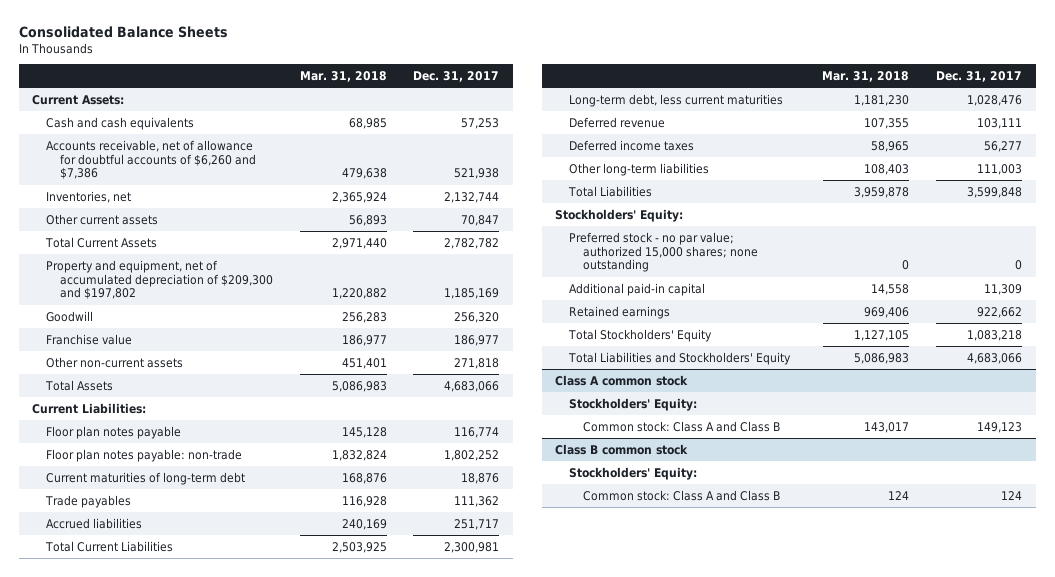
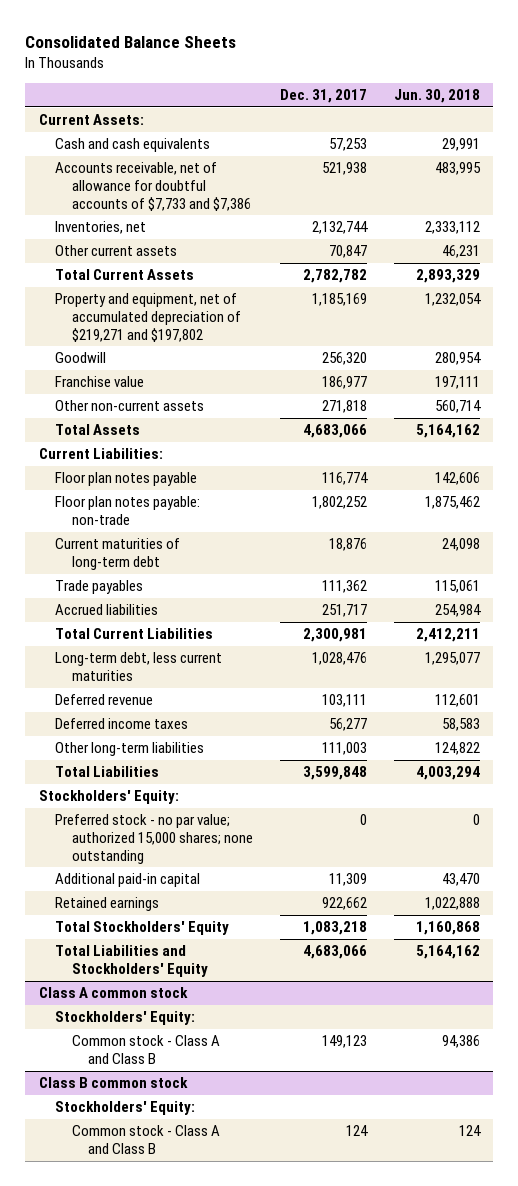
[299,70,387,82] Mar. 31, 2018 -> none
none -> [393,88,480,103] Jun. 30, 2018
[46,139,256,180] Accounts receivable, net of allowance for doubtful accounts of $6,260 and $7,386 -> [55,162,251,211] Accounts receivable, net of allowance for doubtful accounts of $7,733 and $7,386
[46,259,273,300] Property and equipment, net of accumulated depreciation of $209,300 and $197,802 -> [55,293,241,342] Property and equipment, net of accumulated depreciation of $219,271 and $197,802
[582,420,780,432] Common stock: Class A and Class B -> [71,1035,220,1064] Common stock - Class A and Class B
[582,489,780,501] Common stock: Class A and Class B -> [71,1125,220,1154] Common stock - Class A and Class B

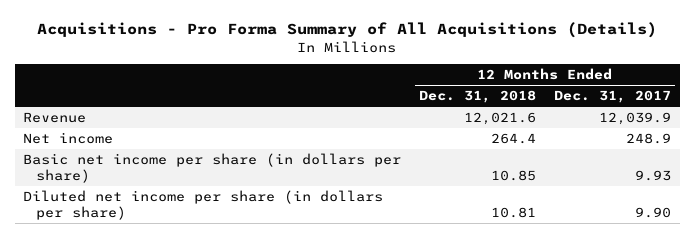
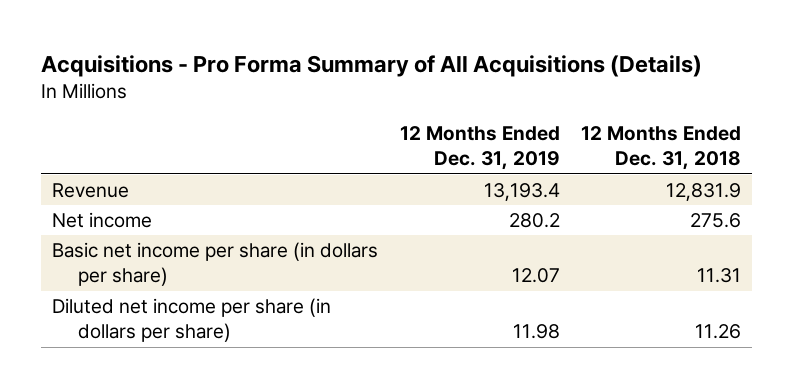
[553,90,671,104] Dec. 31, 2017 -> none
none -> [399,126,560,171] 12 Months Ended Dec. 31, 2019
[464,111,537,125] 12,021.6 -> [666,183,742,202] 12,831.9
[491,132,537,144] 264.4 -> [690,213,742,229] 275.6
[491,169,537,181] 10.85 -> [697,268,742,284] 11.31
[491,206,537,218] 10.81 -> [695,324,742,340] 11.26

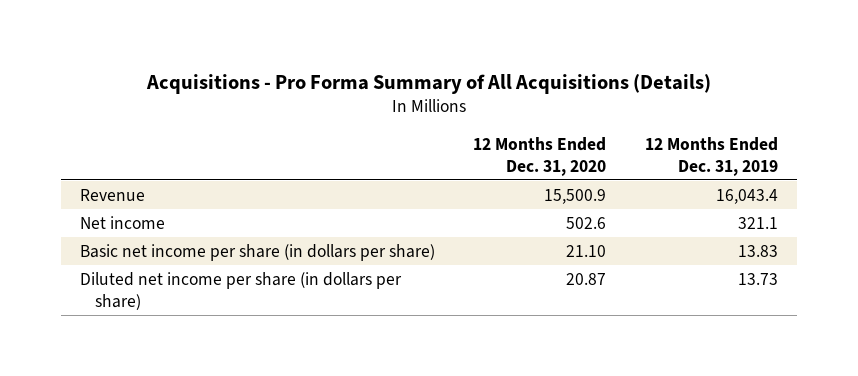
[581,126,742,171] 12 Months Ended Dec. 31, 2018 -> none
none -> [473,136,607,176] 12 Months Ended Dec. 31, 2020
[483,183,560,202] 13,193.4 -> [715,188,778,204] 16,043.4
[508,213,560,229] 280.2 -> [737,216,778,229] 321.1
[511,268,560,284] 12.07 -> [737,244,778,257] 13.83
[512,324,560,340] 11.98 -> [737,272,778,285] 13.73

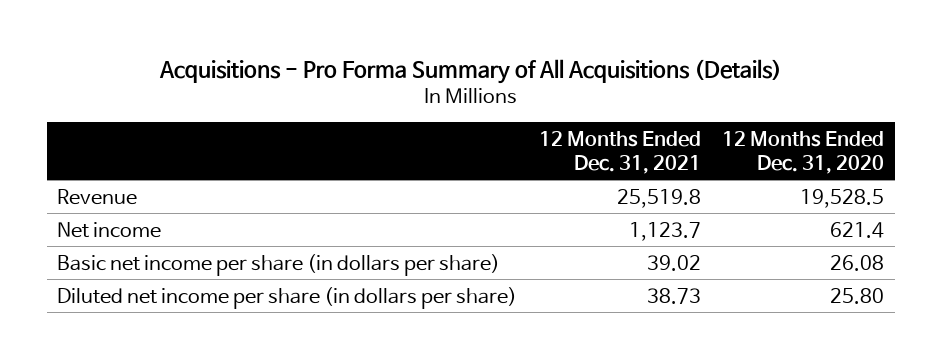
[644,136,778,176] 12 Months Ended Dec. 31, 2019 -> none
none -> [538,130,701,174] 12 Months Ended Dec. 31, 2021
[544,188,607,204] 15,500.9 -> [800,188,885,208] 19,528.5
[566,216,607,229] 502.6 -> [830,221,885,238] 621.4
[566,244,607,257] 21.10 -> [830,254,885,271] 26.08
[566,272,607,285] 20.87 -> [830,287,885,304] 25.80

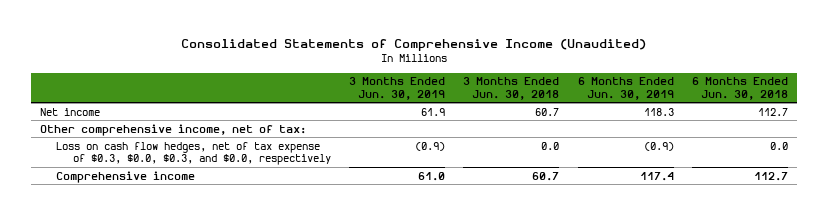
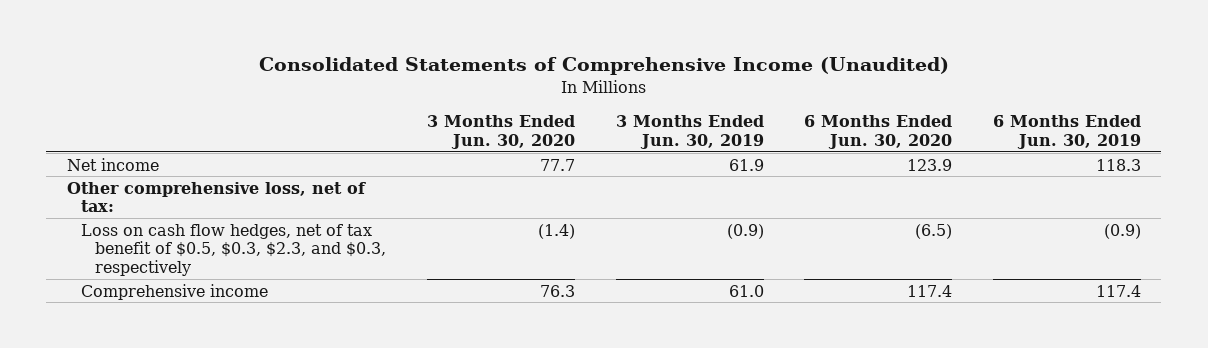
[463,77,560,100] 3 Months Ended Jun. 30, 2018 -> none
[691,77,788,100] 6 Months Ended Jun. 30, 2018 -> none
none -> [427,114,576,149] 3 Months Ended Jun. 30, 2020
none -> [804,114,953,149] 6 Months Ended Jun. 30, 2020
[40,123,307,136] Other comprehensive income, net of tax: -> [66,181,366,213] Other comprehensive loss, net of tax:
[56,141,331,166] Loss on cash flow hedges, net of tax expense of $0.3, $0.0, $0.3, and $0.0, respectively -> [81,223,387,277] Loss on cash flow hedges, net of tax benefit of $0.5, $0.3, $2.3, and $0.3, respectively

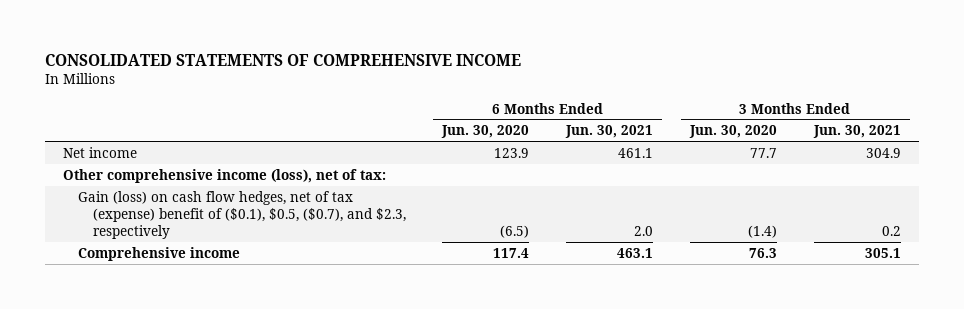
[258,57,949,76] Consolidated Statements of Comprehensive Income (Unaudited) -> [44,54,521,67] CONSOLIDATED STATEMENTS OF COMPREHENSIVE INCOME
[615,114,764,149] 3 Months Ended Jun. 30, 2019 -> none
[993,114,1142,149] 6 Months Ended Jun. 30, 2019 -> none
none -> [565,125,654,139] Jun. 30, 2021
none -> [812,125,901,139] Jun. 30, 2021
[66,181,366,213] Other comprehensive loss, net of tax: -> [63,168,387,183] Other comprehensive income (loss), net of tax:
[81,223,387,277] Loss on cash flow hedges, net of tax benefit of $0.5, $0.3, $2.3, and $0.3, respectively -> [77,190,406,239] Gain (loss) on cash flow hedges, net of tax (expense) benefit of ($0.1), $0.5, ($0.7), and $2.3, respectively

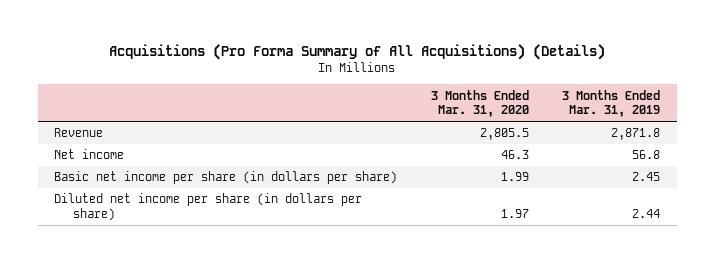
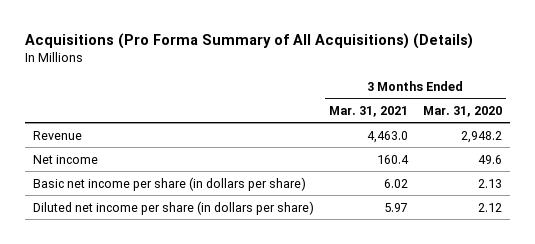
[562,89,661,118] 3 Months Ended Mar. 31, 2019 -> none
none -> [328,105,408,117] Mar. 31, 2021
[479,128,529,141] 2,805.5 -> [460,130,502,143] 2,948.2
[500,150,529,160] 46.3 -> [477,154,502,164] 49.6
[500,172,529,182] 1.99 -> [477,178,502,188] 2.13
[500,209,529,219] 1.97 -> [477,202,502,212] 2.12

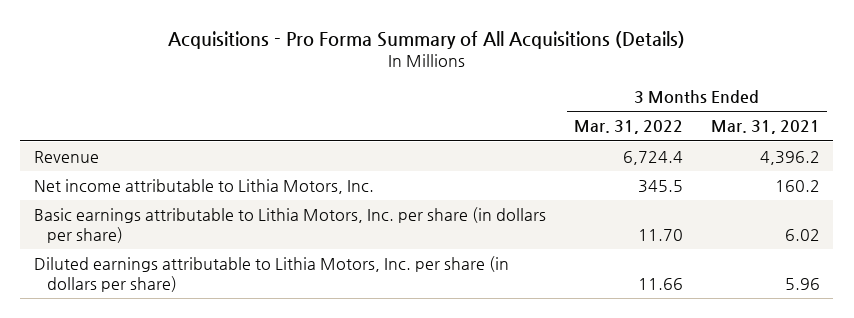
[25,32,474,49] Acquisitions (Pro Forma Summary of All Acquisitions) (Details) -> [167,30,685,49] Acquisitions - Pro Forma Summary of All Acquisitions (Details)
[422,105,502,117] Mar. 31, 2020 -> none
none -> [573,120,683,135] Mar. 31, 2022
[366,130,408,143] 4,463.0 -> [759,151,820,166] 4,396.2
[32,154,98,164] Net income -> [34,179,375,195] Net income attributable to Lithia Motors, Inc.
[376,154,409,164] 160.4 -> [774,180,820,193] 160.2
[32,176,306,191] Basic net income per share (in dollars per share) -> [34,207,547,243] Basic earnings attributable to Lithia Motors, Inc. per share (in dollars per share)
[32,200,314,215] Diluted net income per share (in dollars per share) -> [34,256,510,292] Diluted earnings attributable to Lithia Motors, Inc. per share (in dollars per share)
[383,202,408,212] 5.97 -> [784,277,820,290] 5.96

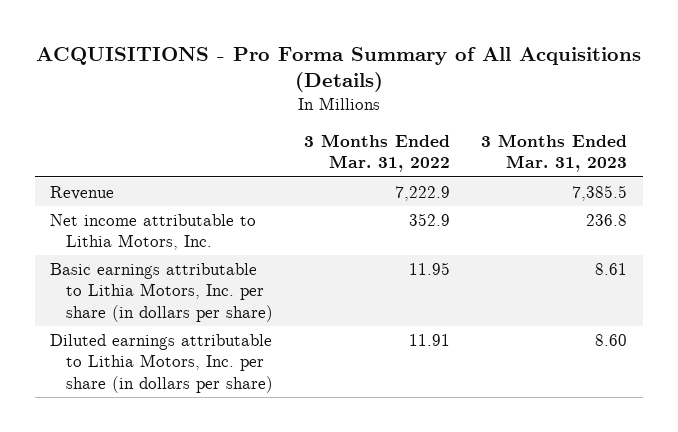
[167,30,685,49] Acquisitions - Pro Forma Summary of All Acquisitions (Details) -> [35,47,641,93] ACQUISITIONS - Pro Forma Summary of All Acquisitions (Details)
[710,120,820,135] Mar. 31, 2021 -> none
none -> [481,134,628,173] 3 Months Ended Mar. 31, 2023
[622,151,683,166] 6,724.4 -> [395,185,451,201] 7,222.9
[637,180,683,194] 345.5 -> [409,212,451,226] 352.9
[637,228,683,241] 11.70 -> [409,261,451,275] 11.95
[637,277,683,290] 11.66 -> [409,333,451,346] 11.91

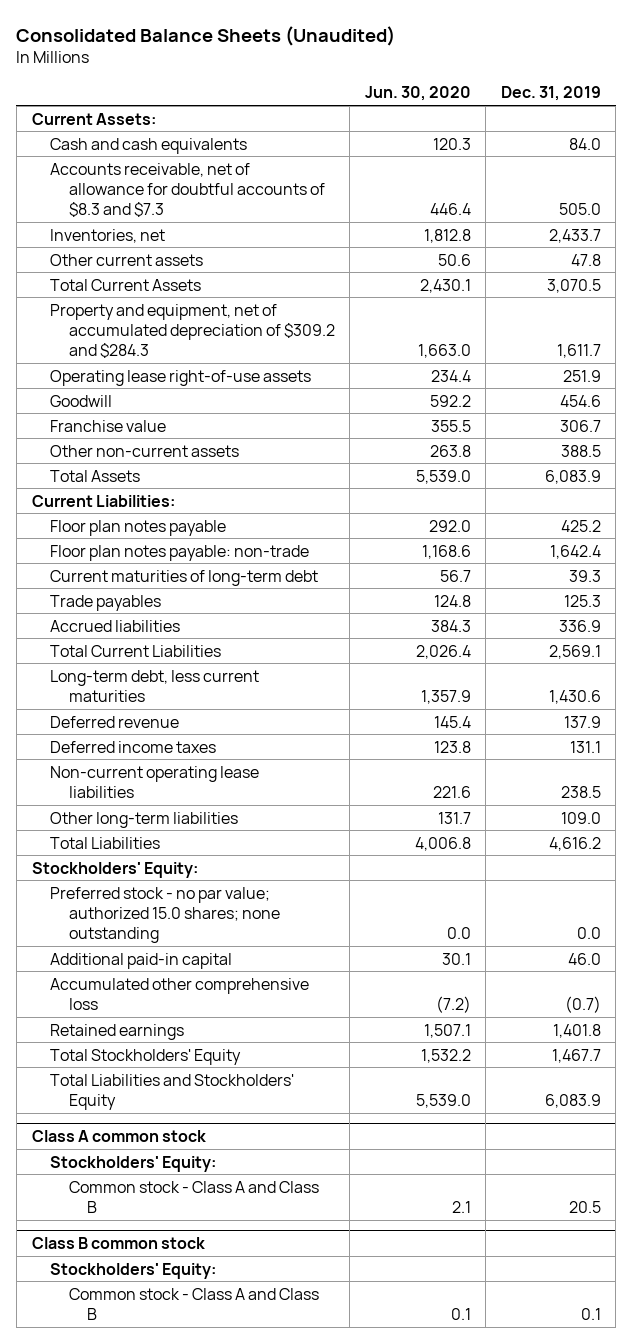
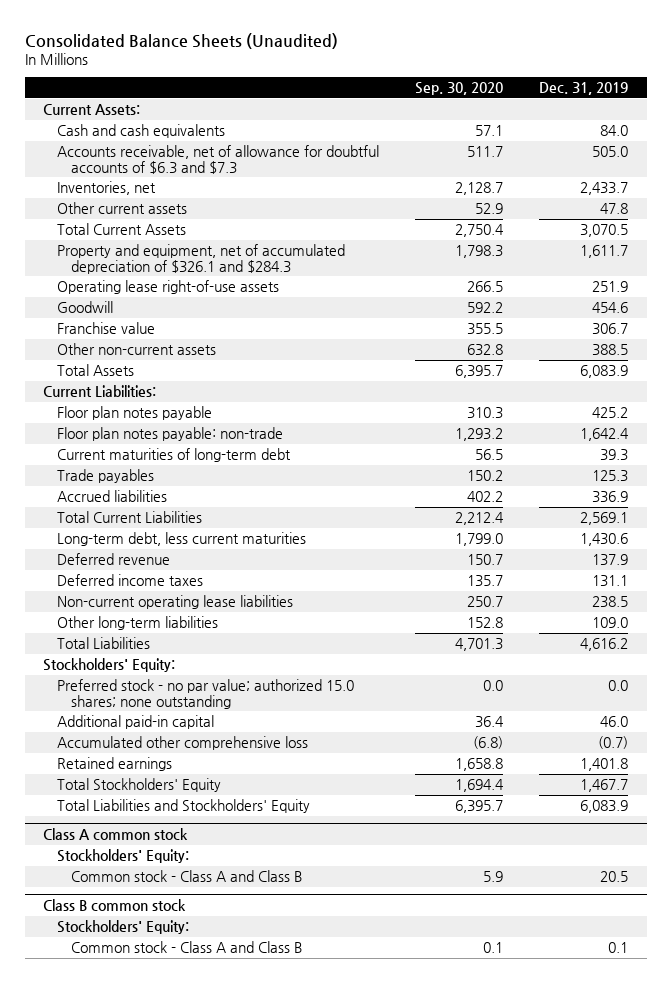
[364,86,471,102] Jun. 30, 2020 -> none
none -> [415,81,504,95] Sep. 30, 2020
[50,162,325,218] Accounts receivable, net of allowance for doubtful accounts of $8.3 and $7.3 -> [57,145,380,174] Accounts receivable, net of allowance for doubtful accounts of $6.3 and $7.3
[50,303,335,359] Property and equipment, net of accumulated depreciation of $309.2 and $284.3 -> [57,244,346,274] Property and equipment, net of accumulated depreciation of $326.1 and $284.3

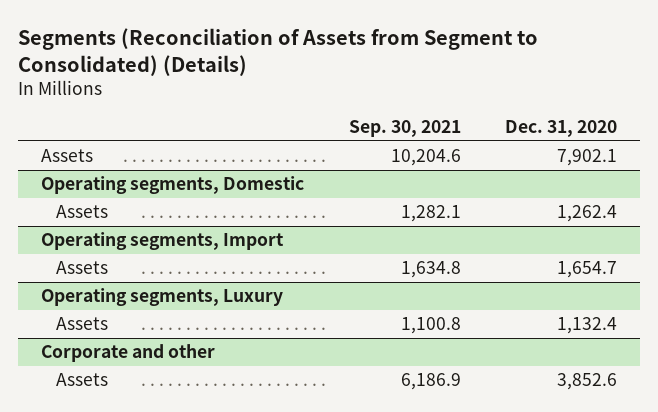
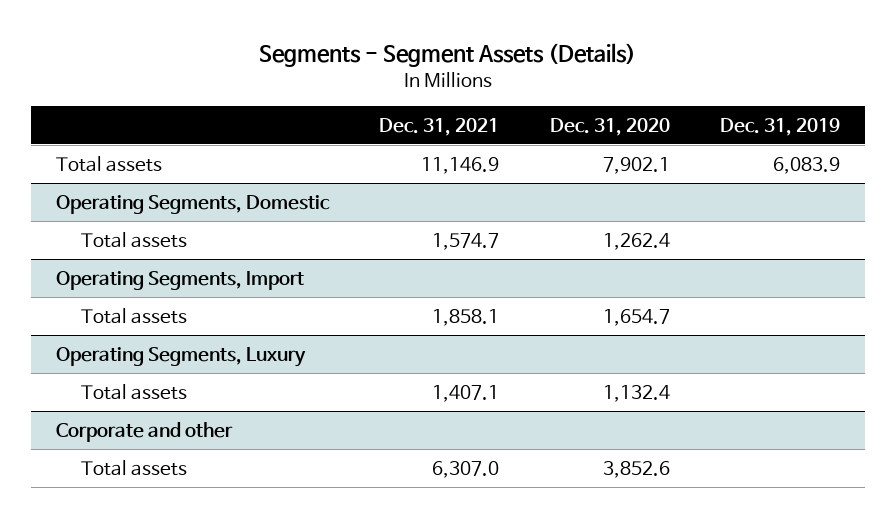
[18,28,539,76] Segments (Reconciliation of Assets from Segment to Consolidated) (Details) -> [259,42,637,67] Segments - Segment Assets (Details)
[348,119,461,137] Sep. 30, 2021 -> none
none -> [379,117,500,136] Dec. 31, 2021
none -> [719,117,840,136] Dec. 31, 2019
[40,149,93,163] Assets -> [56,155,163,172] Total assets
[40,176,304,195] Operating segments, Domestic -> [56,194,331,214] Operating Segments, Domestic
[55,205,108,219] Assets -> [81,231,188,248] Total assets
[40,232,284,251] Operating segments, Import -> [56,270,305,290] Operating Segments, Import
[55,261,108,275] Assets -> [81,307,188,324] Total assets
[40,288,283,307] Operating segments, Luxury -> [56,346,307,367] Operating Segments, Luxury
[55,317,108,331] Assets -> [81,383,188,400] Total assets
[55,373,108,387] Assets -> [81,459,188,476] Total assets

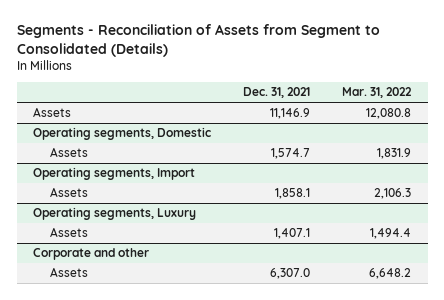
[259,42,637,67] Segments - Segment Assets (Details) -> [16,24,380,57] Segments - Reconciliation of Assets from Segment to Consolidated (Details)
[549,117,670,136] Dec. 31, 2020 -> none
[719,117,840,136] Dec. 31, 2019 -> none
none -> [342,87,413,99] Mar. 31, 2022
[56,155,163,172] Total assets -> [32,107,71,118] Assets
[56,194,331,214] Operating Segments, Domestic -> [32,127,211,141] Operating segments, Domestic
[81,231,188,248] Total assets -> [50,147,89,158] Assets
[56,270,305,290] Operating Segments, Import -> [32,167,195,181] Operating segments, Import
[81,307,188,324] Total assets -> [50,187,89,198] Assets
[56,346,307,367] Operating Segments, Luxury -> [32,207,196,221] Operating segments, Luxury
[81,383,188,400] Total assets -> [50,227,89,238] Assets
[81,459,188,476] Total assets -> [50,267,89,278] Assets

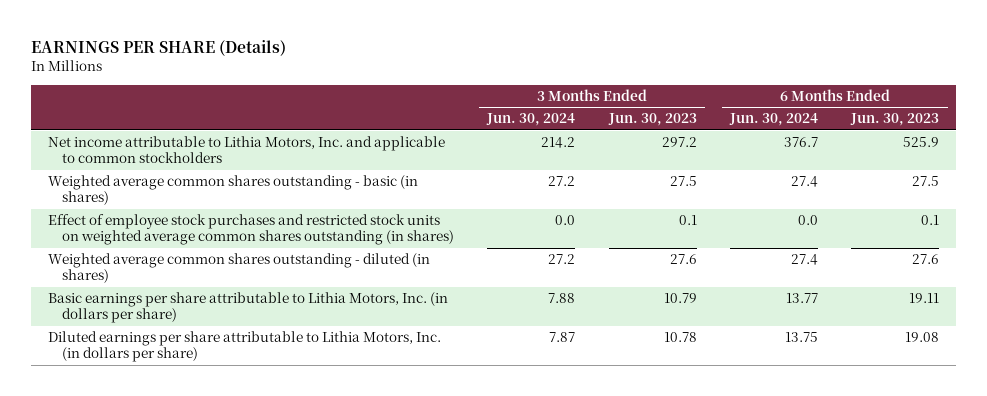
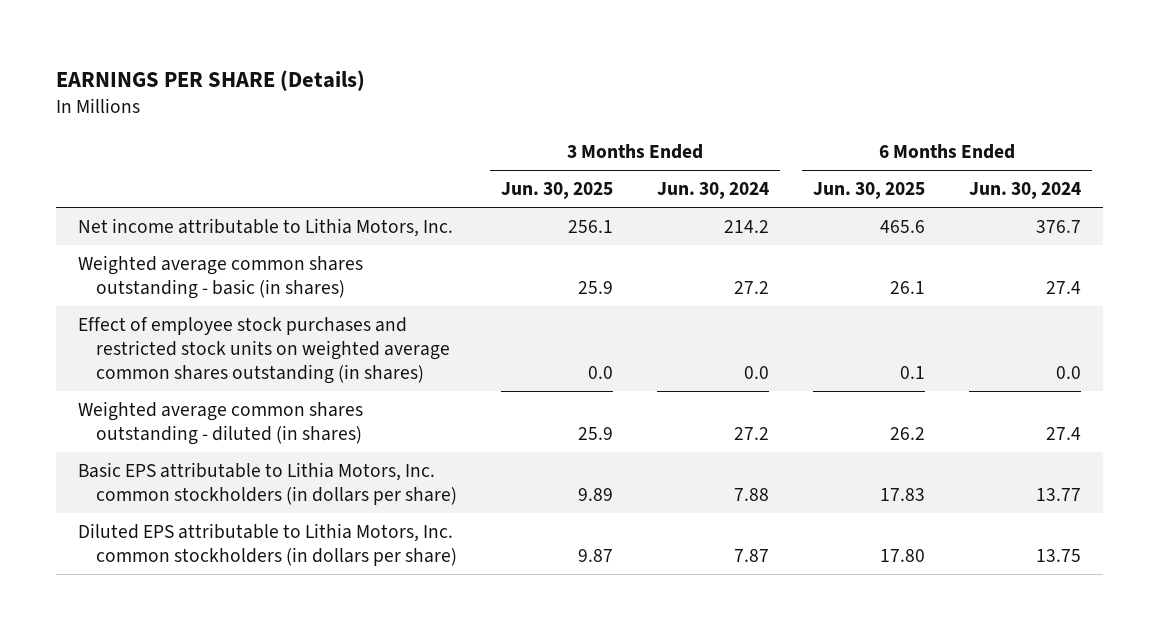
[607,113,697,127] Jun. 30, 2023 -> none
[850,113,940,127] Jun. 30, 2023 -> none
none -> [500,182,613,200] Jun. 30, 2025
none -> [813,182,926,200] Jun. 30, 2025
[48,136,446,164] Net income attributable to Lithia Motors, Inc. and applicable to common stockholders -> [78,218,454,238] Net income attributable to Lithia Motors, Inc.
[48,292,449,324] Basic earnings per share attributable to Lithia Motors, Inc. (in dollars per share) -> [78,462,457,506] Basic EPS attributable to Lithia Motors, Inc. common stockholders (in dollars per share)
[48,331,442,363] Diluted earnings per share attributable to Lithia Motors, Inc. (in dollars per share) -> [78,523,457,567] Diluted EPS attributable to Lithia Motors, Inc. common stockholders (in dollars per share)

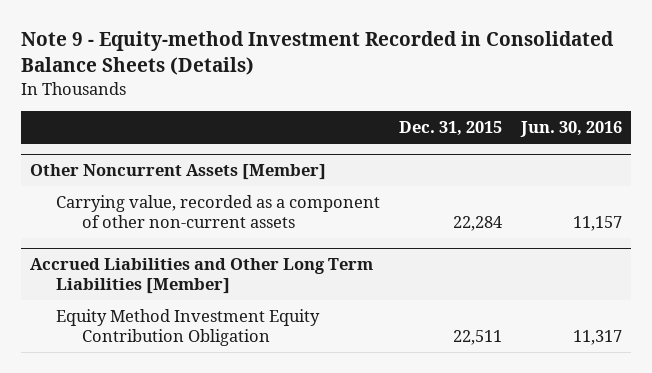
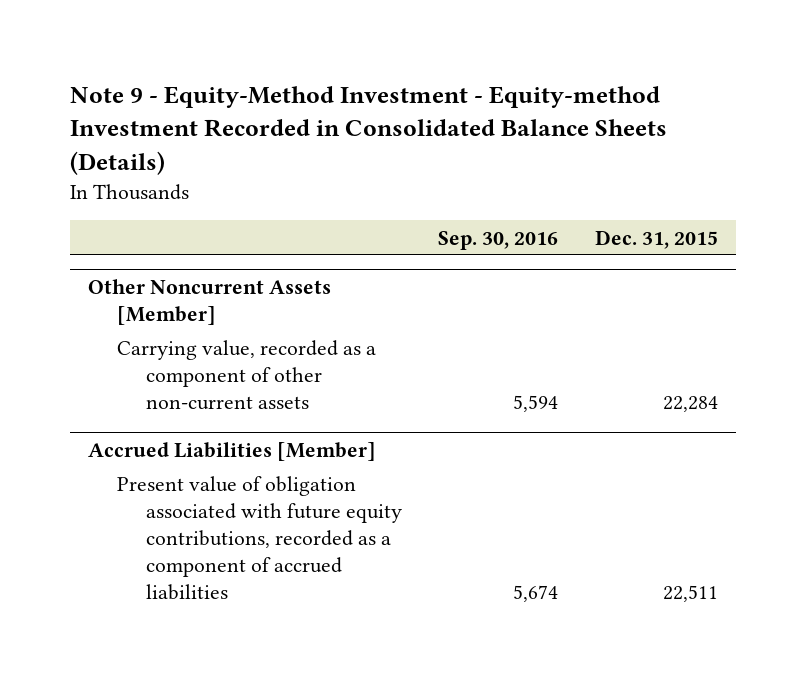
[20,31,614,76] Note 9 - Equity-method Investment Recorded in Consolidated Balance Sheets (Details) -> [69,86,667,175] Note 9 - Equity-Method Investment - Equity-method Investment Recorded in Consolidated Balance Sheets (Details)
[519,121,622,138] Jun. 30, 2016 -> none
none -> [438,230,559,250] Sep. 30, 2016
[29,258,373,295] Accrued Liabilities and Other Long Term Liabilities [Member] -> none
none -> [87,441,376,461] Accrued Liabilities [Member]
[56,308,321,347] Equity Method Investment Equity Contribution Obligation -> [116,476,403,601] Present value of obligation associated with future equity contributions, recorded as a component of accrued liabilities

